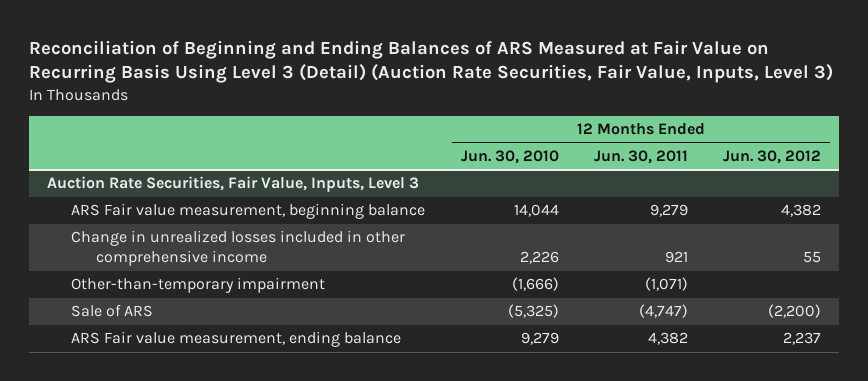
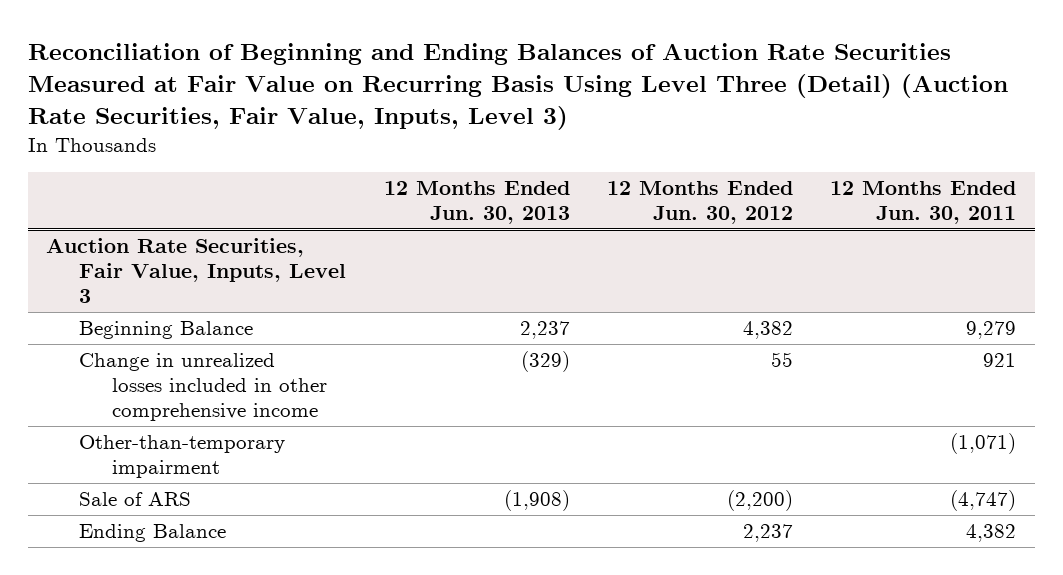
[28,39,833,84] Reconciliation of Beginning and Ending Balances of ARS Measured at Fair Value on Recurring Basis Using Level 3 (Detail) (Auction Rate Securities, Fair Value, Inputs, Level 3) -> [27,42,1008,130] Reconciliation of Beginning and Ending Balances of Auction Rate Securities Measured at Fair Value on Recurring Basis Using Level Three (Detail) (Auction Rate Securities, Fair Value, Inputs, Level 3)
[460,149,559,164] Jun. 30, 2010 -> none
none -> [383,181,570,225] 12 Months Ended Jun. 30, 2013
[71,203,426,220] ARS Fair value measurement, beginning balance -> [79,320,254,339] Beginning Balance
[71,331,402,348] ARS Fair value measurement, ending balance -> [79,523,227,542] Ending Balance

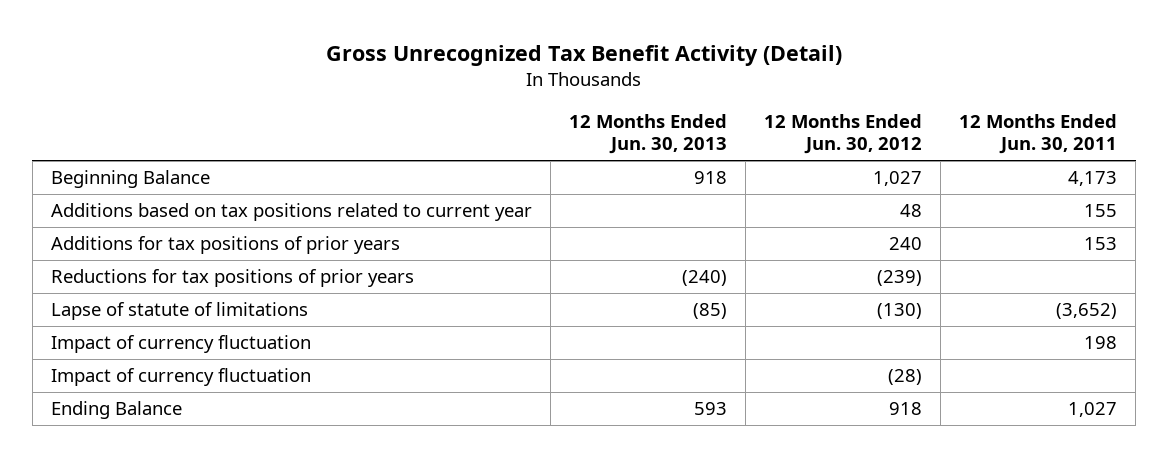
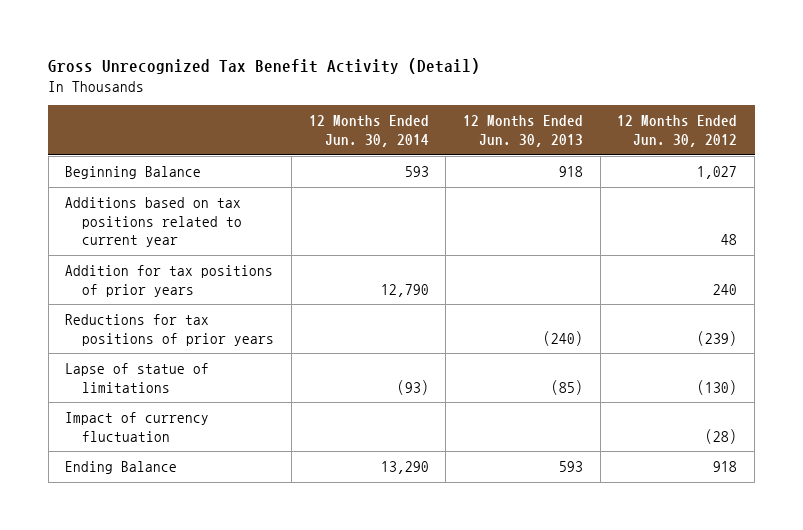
[959,114,1118,155] 12 Months Ended Jun. 30, 2011 -> none
none -> [308,115,429,148] 12 Months Ended Jun. 30, 2014
[50,236,400,255] Additions for tax positions of prior years -> [65,264,274,297] Addition for tax positions of prior years
[50,335,311,354] Impact of currency fluctuation -> none
[50,302,308,321] Lapse of statute of limitations -> [65,362,210,393] Lapse of statue of limitations

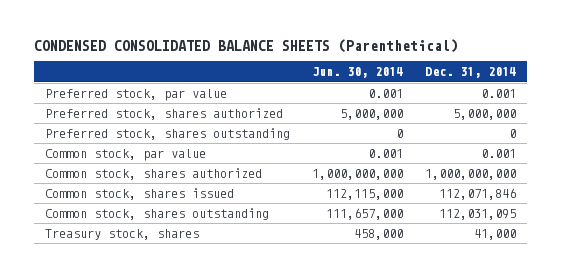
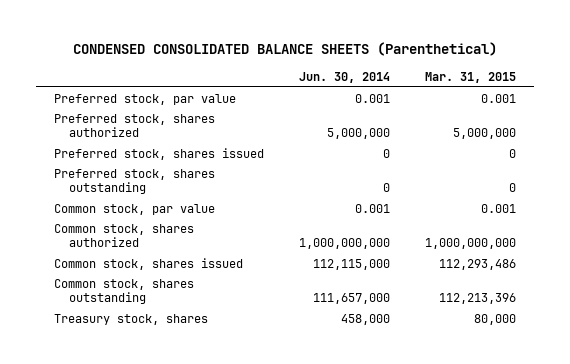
[425,67,517,79] Dec. 31, 2014 -> none
none -> [425,71,517,83] Mar. 31, 2015
none -> [53,147,264,160] Preferred stock, shares issued

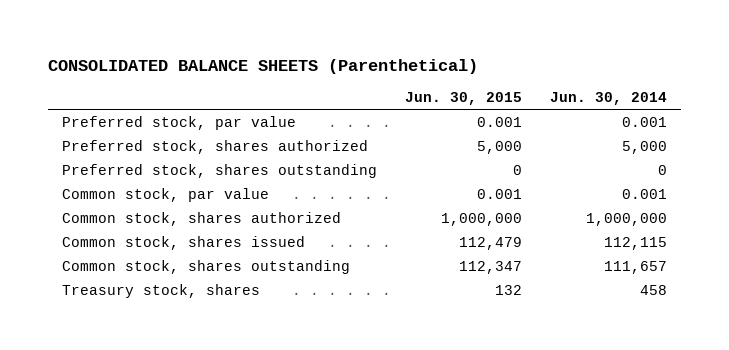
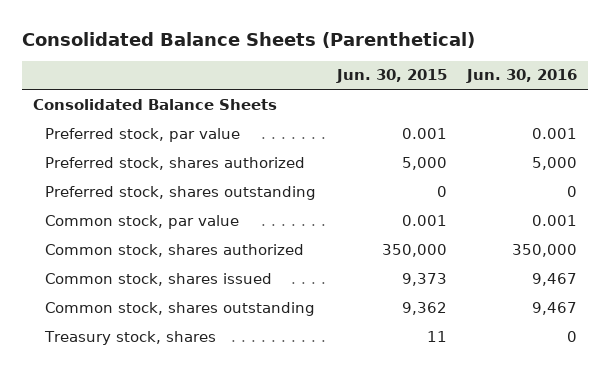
[48,59,479,75] CONSOLIDATED BALANCE SHEETS (Parenthetical) -> [22,31,476,48] Consolidated Balance Sheets (Parenthetical)
[549,92,667,106] Jun. 30, 2014 -> none
none -> [466,69,578,84] Jun. 30, 2016
none -> [32,98,277,110] Consolidated Balance Sheets
[441,212,523,226] 1,000,000 -> [381,243,447,257] 350,000
[459,236,523,250] 112,479 -> [401,272,447,286] 9,373
[459,260,523,274] 112,347 -> [401,301,447,315] 9,362
[495,284,523,295] 132 -> [426,330,447,342] 11

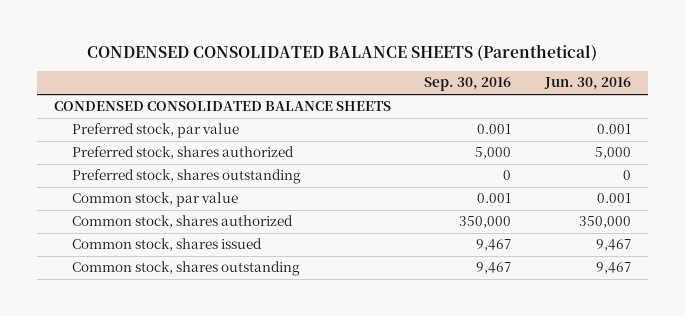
[22,31,476,48] Consolidated Balance Sheets (Parenthetical) -> [87,43,598,61] CONDENSED CONSOLIDATED BALANCE SHEETS (Parenthetical)
[335,69,447,84] Jun. 30, 2015 -> none
none -> [424,77,512,92] Sep. 30, 2016
[32,98,277,110] Consolidated Balance Sheets -> [53,101,391,112] CONDENSED CONSOLIDATED BALANCE SHEETS
[43,330,216,345] Treasury stock, shares -> none

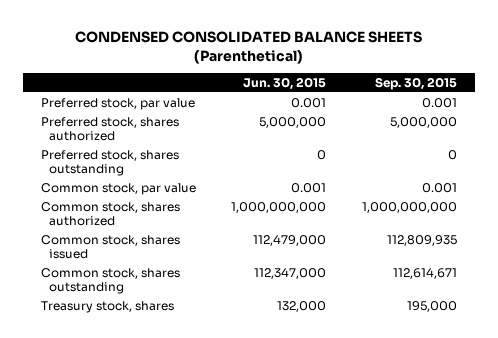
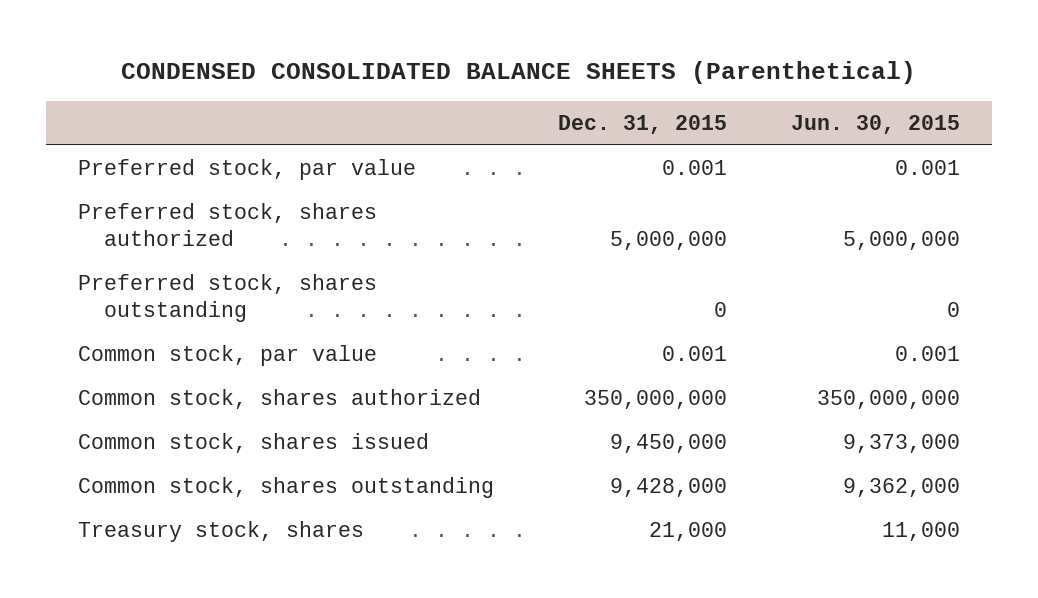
[375,76,458,90] Sep. 30, 2015 -> none
none -> [557,114,727,134] Dec. 31, 2015
[231,201,327,213] 1,000,000,000 -> [816,389,960,409] 350,000,000
[253,234,327,246] 112,479,000 -> [842,433,960,453] 9,373,000
[254,267,327,279] 112,347,000 -> [842,477,960,497] 9,362,000
[277,300,327,312] 132,000 -> [881,521,960,541] 11,000

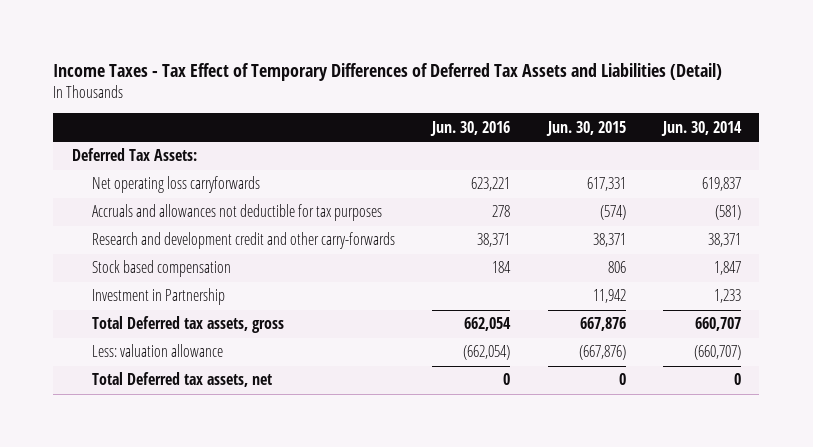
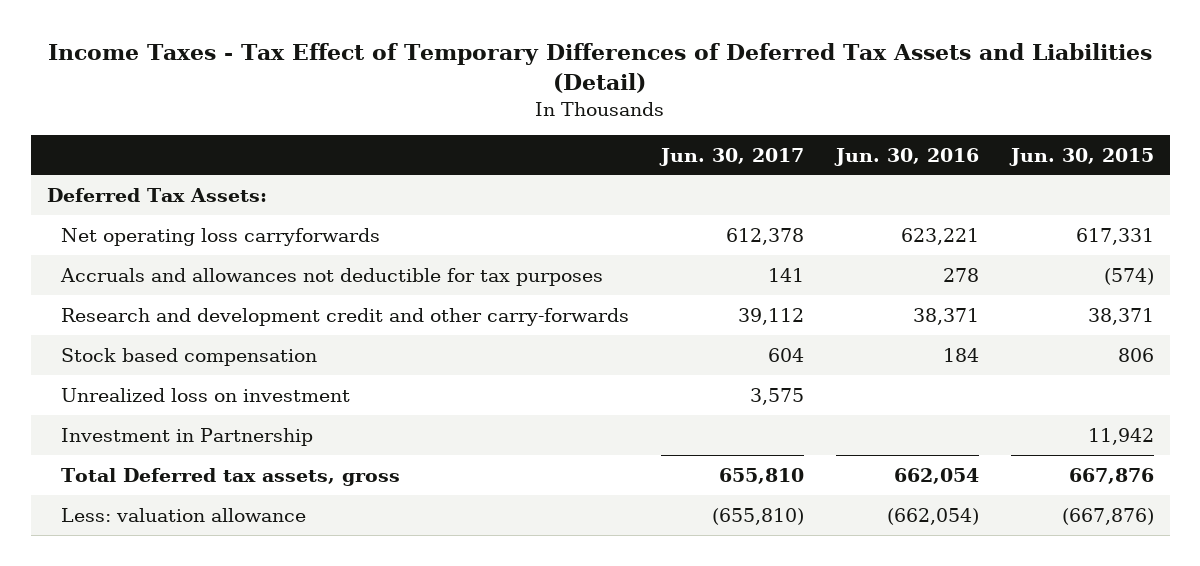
[660,120,742,136] Jun. 30, 2014 -> none
none -> [658,147,804,166] Jun. 30, 2017
none -> [60,387,350,402] Unrealized loss on investment
[92,372,273,388] Total Deferred tax assets, net -> none

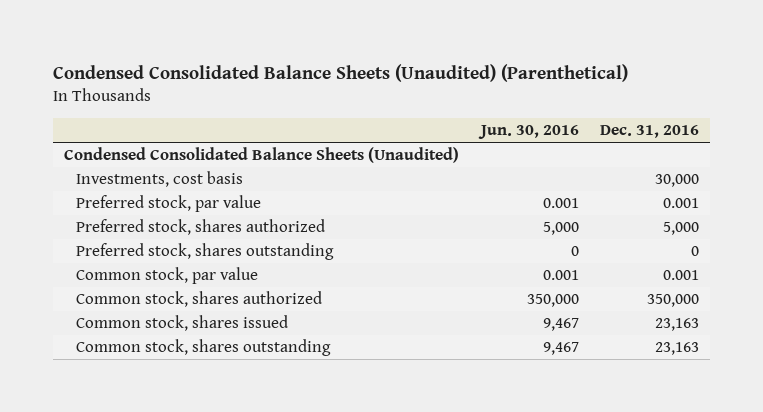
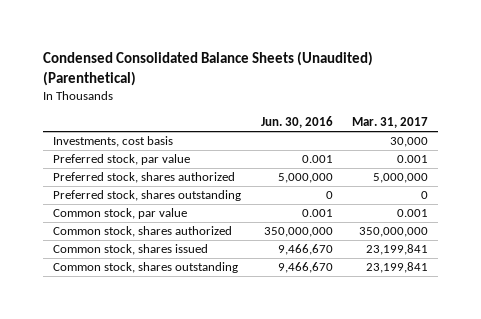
[600,124,700,138] Dec. 31, 2016 -> none
none -> [352,117,429,129] Mar. 31, 2017
[64,147,460,164] Condensed Consolidated Balance Sheets (Unaudited) -> none
[542,222,579,236] 5,000 -> [277,173,333,184] 5,000,000
[526,294,579,308] 350,000 -> [263,227,333,238] 350,000,000
[542,318,579,332] 9,467 -> [277,244,333,256] 9,466,670
[542,342,579,356] 9,467 -> [277,262,333,274] 9,466,670

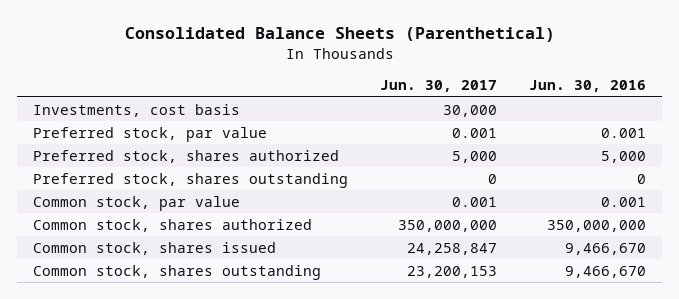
[43,51,374,86] Condensed Consolidated Balance Sheets (Unaudited) (Parenthetical) -> [124,27,555,43] Consolidated Balance Sheets (Parenthetical)
[352,117,429,129] Mar. 31, 2017 -> none
none -> [380,79,498,92] Jun. 30, 2017
[277,173,333,184] 5,000,000 -> [601,150,647,163] 5,000

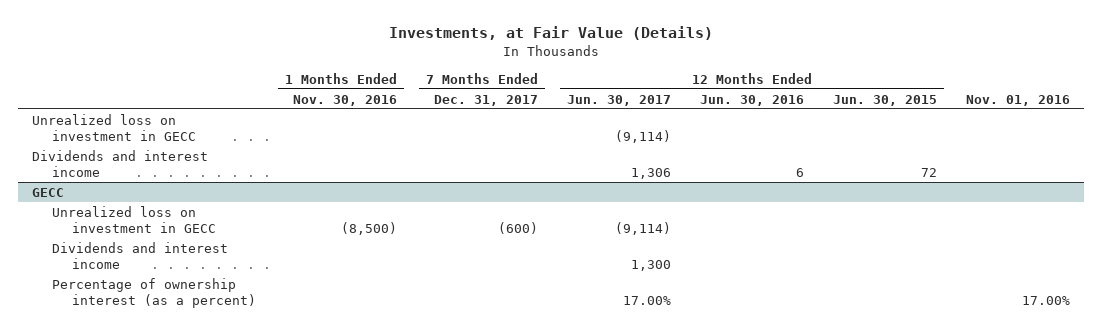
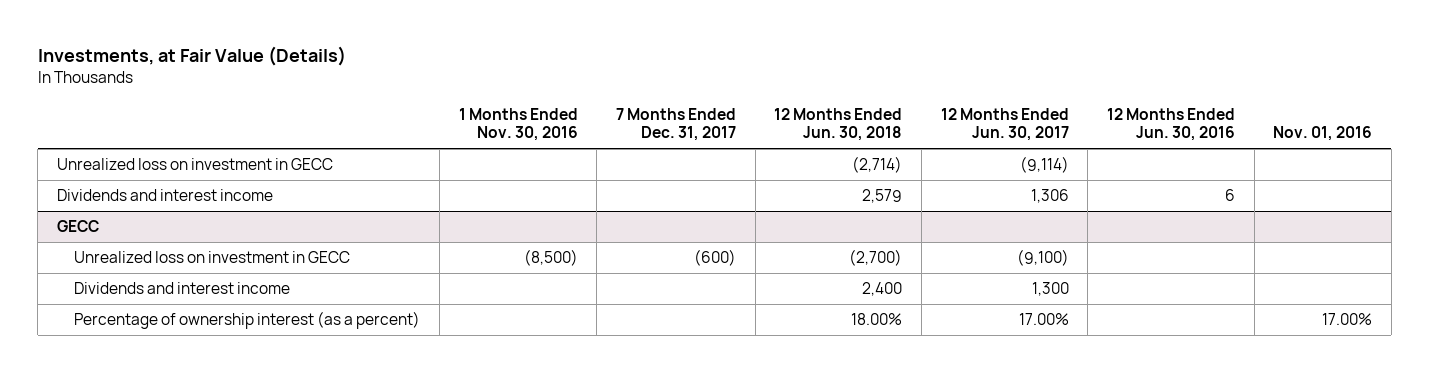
[833,94,938,106] Jun. 30, 2015 -> none
none -> [774,108,903,142] 12 Months Ended Jun. 30, 2018
[615,221,672,235] (9,114) -> [1016,249,1069,267] (9,100)

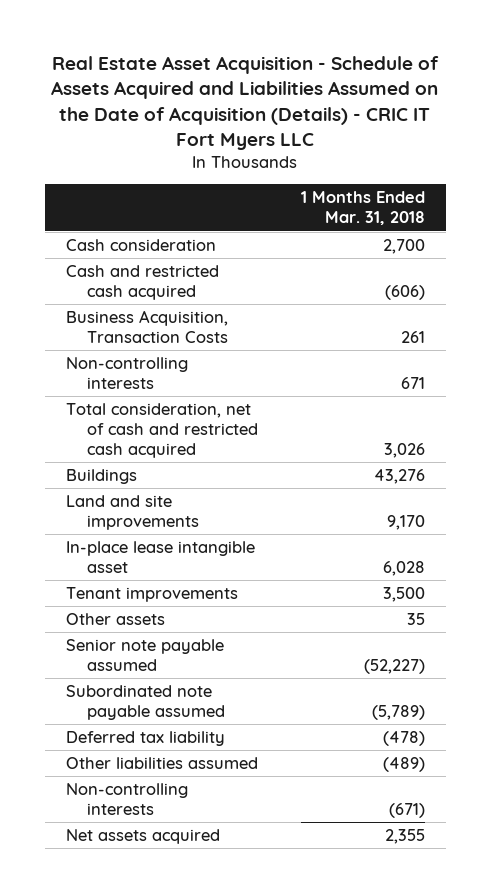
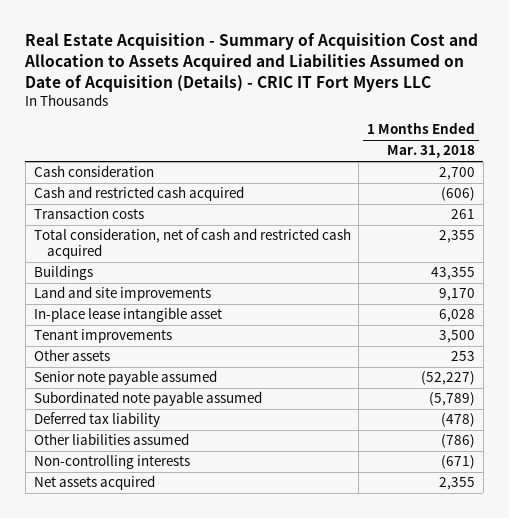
[51,55,440,151] Real Estate Asset Acquisition - Schedule of Assets Acquired and Liabilities Assumed on the Date of Acquisition (Details) - CRIC IT Fort Myers LLC -> [24,33,479,92] Real Estate Acquisition - Summary of Acquisition Cost and Allocation to Assets Acquired and Liabilities Assumed on Date of Acquisition (Details) - CRIC IT Fort Myers LLC
[65,356,188,389] Non-controlling interests -> none
[65,309,229,343] Business Acquisition, Transaction Costs -> [33,208,144,220] Transaction costs
[384,443,426,459] 3,026 -> [439,230,476,244] 2,355
[374,468,426,484] 43,276 -> [431,267,476,281] 43,355
[407,612,426,625] 35 -> [451,351,476,362] 253
[383,756,426,772] (489) -> [441,434,476,449] (786)

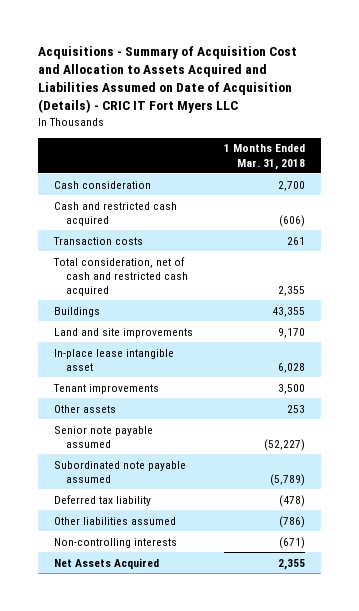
[24,33,479,92] Real Estate Acquisition - Summary of Acquisition Cost and Allocation to Assets Acquired and Liabilities Assumed on Date of Acquisition (Details) - CRIC IT Fort Myers LLC -> [37,45,297,114] Acquisitions - Summary of Acquisition Cost and Allocation to Assets Acquired and Liabilities Assumed on Date of Acquisition (Details) - CRIC IT Fort Myers LLC
[33,475,155,491] Net assets acquired -> [53,557,159,569] Net Assets Acquired

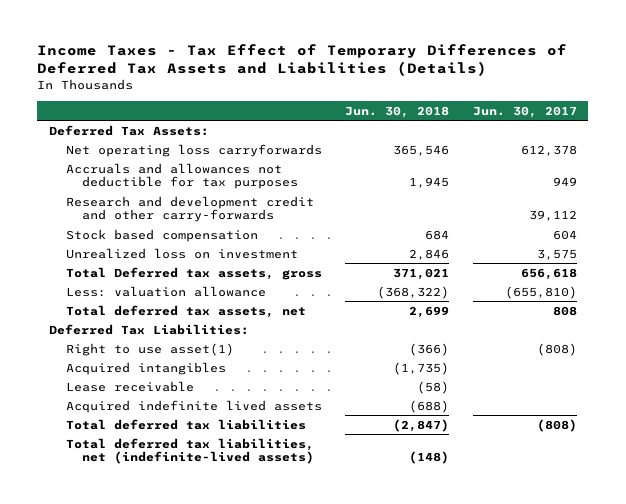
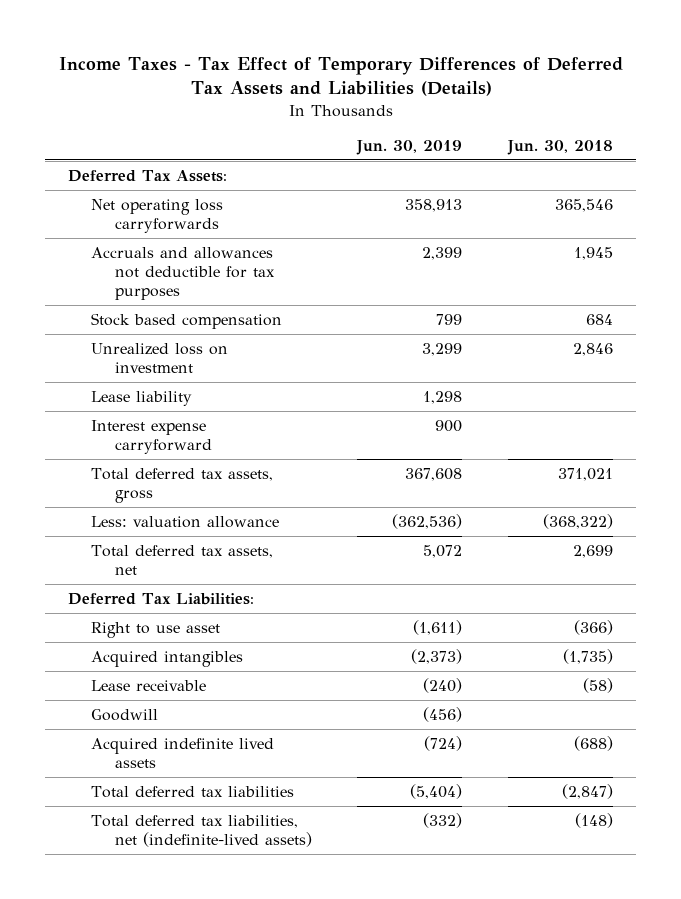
[472,105,577,118] Jun. 30, 2017 -> none
none -> [356,140,463,156] Jun. 30, 2019
[65,195,314,223] Research and development credit and other carry-forwards -> none
none -> [91,390,193,406] Lease liability
none -> [91,419,212,454] Interest expense carryforward
[65,266,322,280] Total Deferred tax assets, gross -> [91,467,274,503] Total deferred tax assets, gross
[65,342,234,356] Right to use asset(1) -> [91,621,221,638] Right to use asset
none -> [91,708,159,721] Goodwill

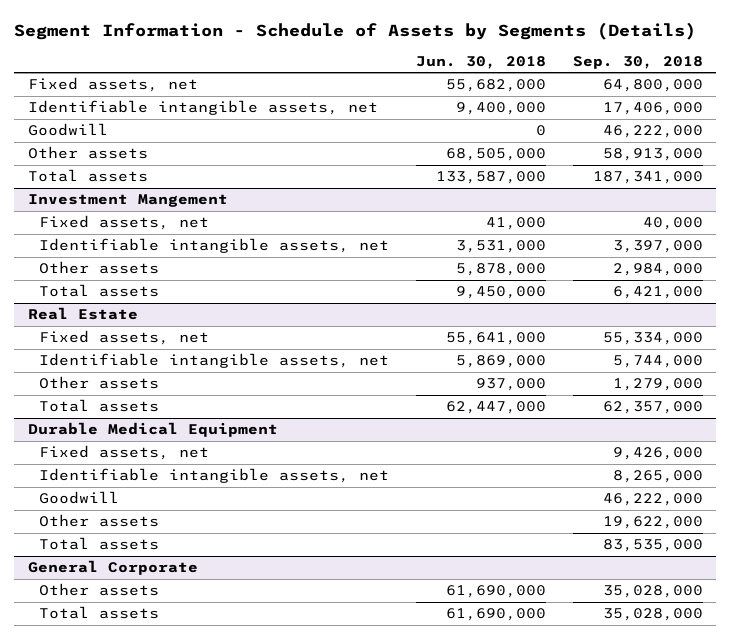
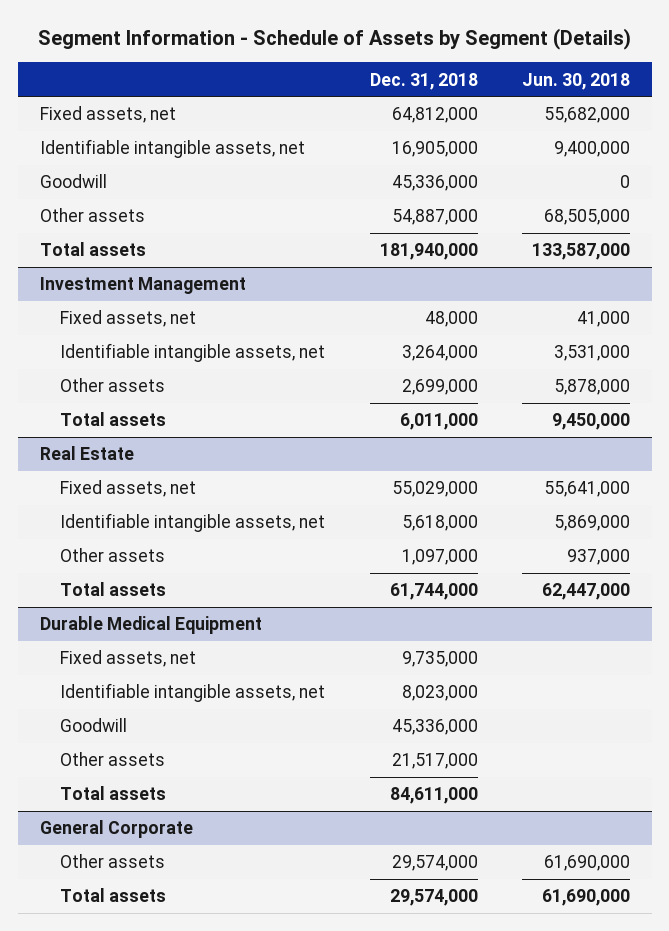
[14,21,697,40] Segment Information - Schedule of Assets by Segments (Details) -> [37,27,631,50] Segment Information - Schedule of Assets by Segment (Details)
[572,55,703,69] Sep. 30, 2018 -> none
none -> [369,72,478,90] Dec. 31, 2018
[27,194,228,208] Investment Mangement -> [39,277,246,295] Investment Management

